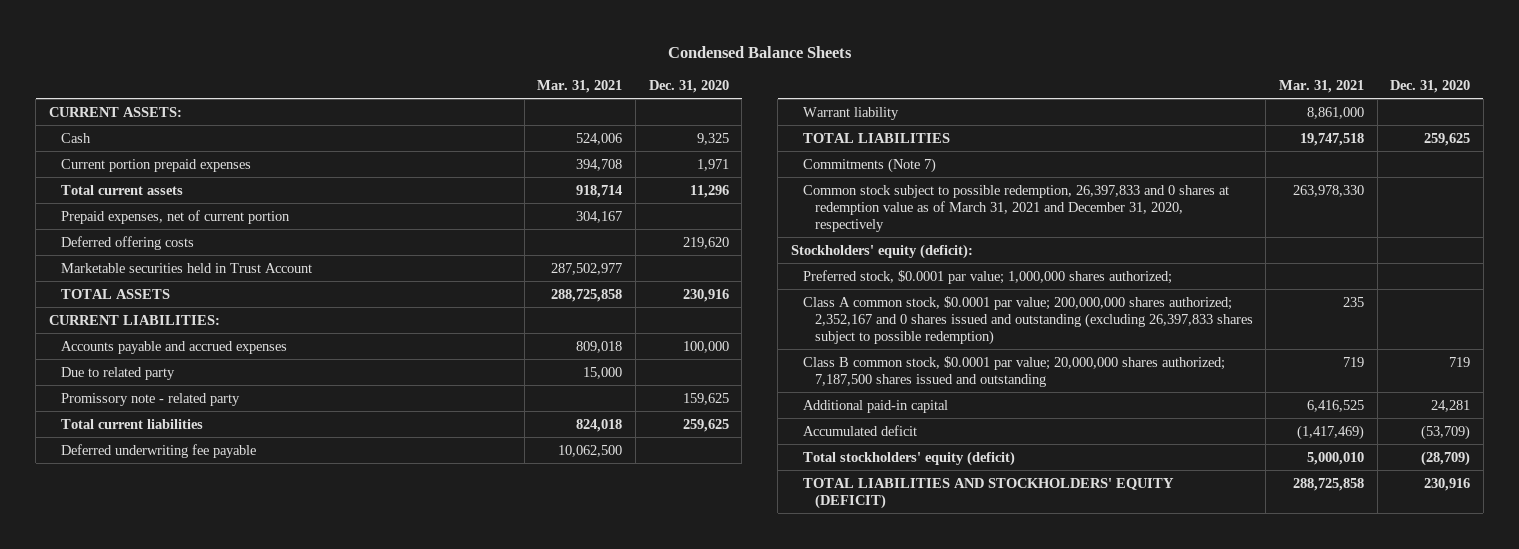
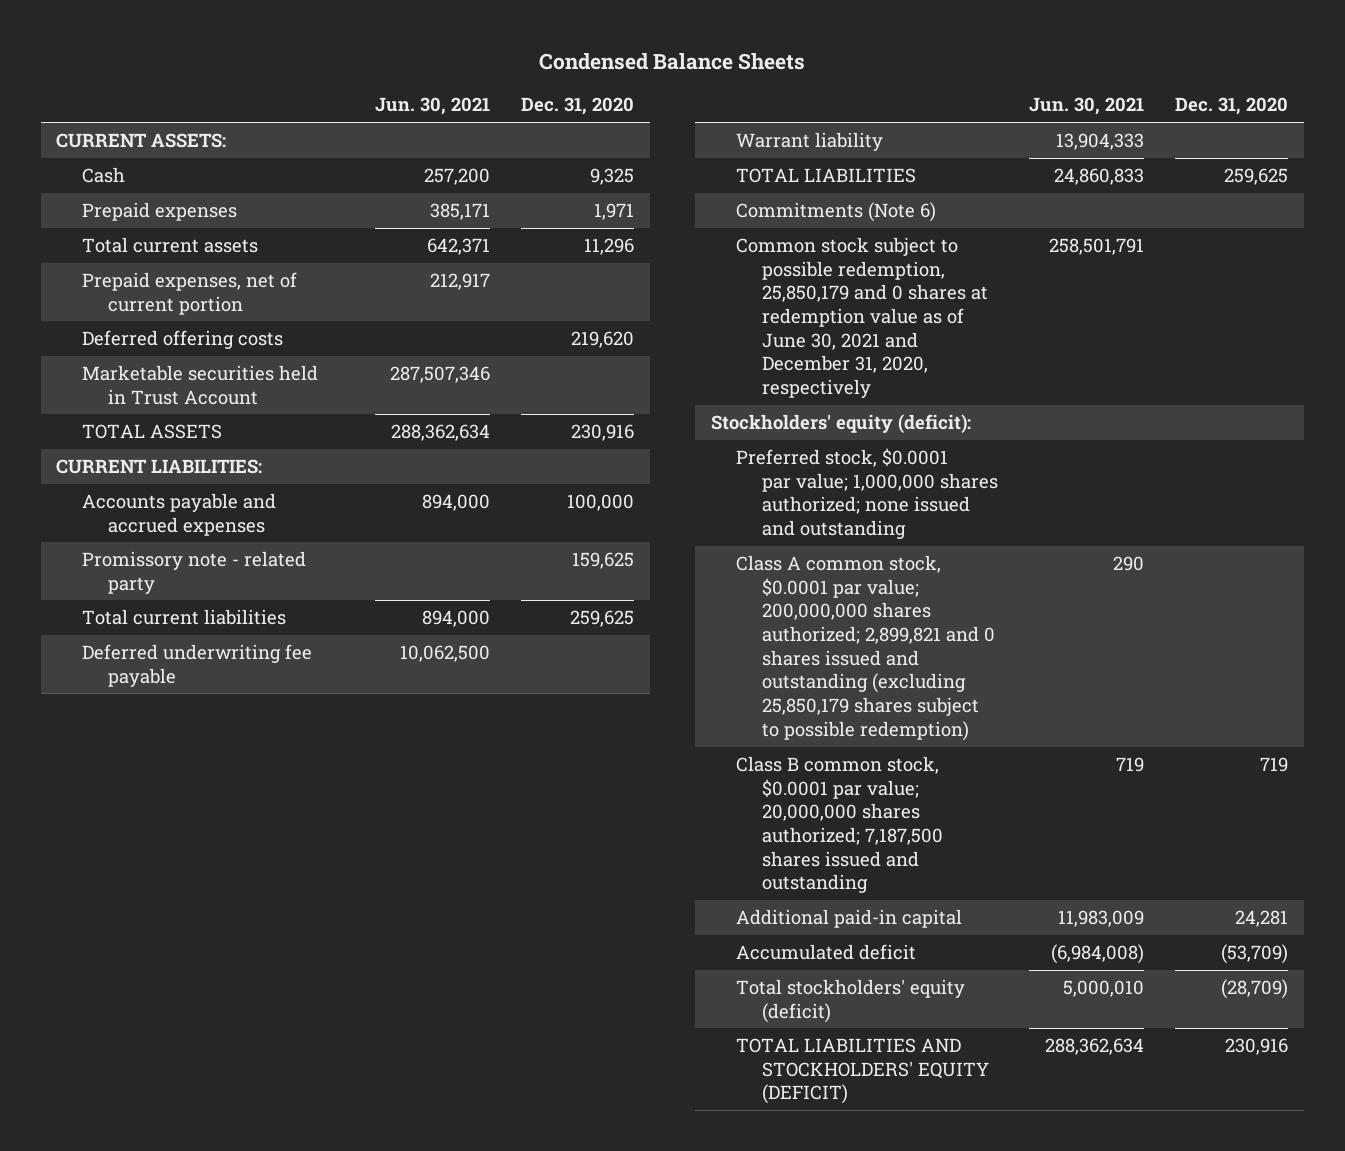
[537,79,623,93] Mar. 31, 2021 -> none
none -> [374,97,490,116] Jun. 30, 2021
[60,158,251,172] Current portion prepaid expenses -> [82,201,238,221] Prepaid expenses
[60,366,175,380] Due to related party -> none
[802,157,936,173] Commitments (Note 7) -> [736,201,937,222] Commitments (Note 6)
[802,184,1229,232] Common stock subject to possible redemption, 26,397,833 and 0 shares at redemption value as of March 31, 2021 and December 31, 2020, respectively -> [736,236,988,399] Common stock subject to possible redemption, 25,850,179 and 0 shares at redemption value as of June 30, 2021 and December 31, 2020, respectively
[802,269,1172,284] Preferred stock, $0.0001 par value; 1,000,000 shares authorized; -> [736,447,998,540] Preferred stock, $0.0001 par value; 1,000,000 shares authorized; none issued and outstanding
[802,295,1253,345] Class A common stock, $0.0001 par value; 200,000,000 shares authorized; 2,352,167 and 0 shares issued and outstanding (excluding 26,397,833 shares subject to possible redemption) -> [736,554,995,741] Class A common stock, $0.0001 par value; 200,000,000 shares authorized; 2,899,821 and 0 shares issued and outstanding (excluding 25,850,179 shares subject to possible redemption)

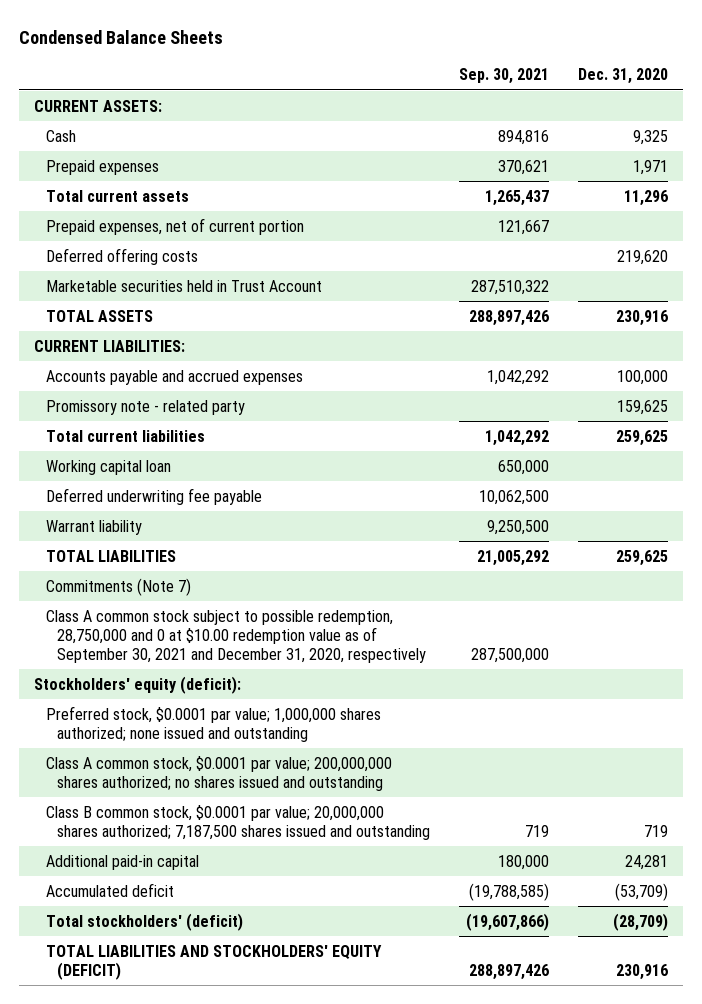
[374,97,490,116] Jun. 30, 2021 -> none
none -> [459,68,550,85] Sep. 30, 2021
none -> [45,459,171,475] Working capital loan
[736,201,937,222] Commitments (Note 6) -> [45,577,191,596] Commitments (Note 7)
[736,236,988,399] Common stock subject to possible redemption, 25,850,179 and 0 shares at redemption value as of June 30, 2021 and December 31, 2020, respectively -> [45,609,427,664] Class A common stock subject to possible redemption, 28,750,000 and 0 at $10.00 redemption value as of September 30, 2021 and December 31, 2020, respectively
[736,554,995,741] Class A common stock, $0.0001 par value; 200,000,000 shares authorized; 2,899,821 and 0 shares issued and outstanding (excluding 25,850,179 shares subject to possible redemption) -> [45,755,392,791] Class A common stock, $0.0001 par value; 200,000,000 shares authorized; no shares issued and outstanding
[736,978,966,1023] Total stockholders' equity (deficit) -> [45,912,243,931] Total stockholders' (deficit)

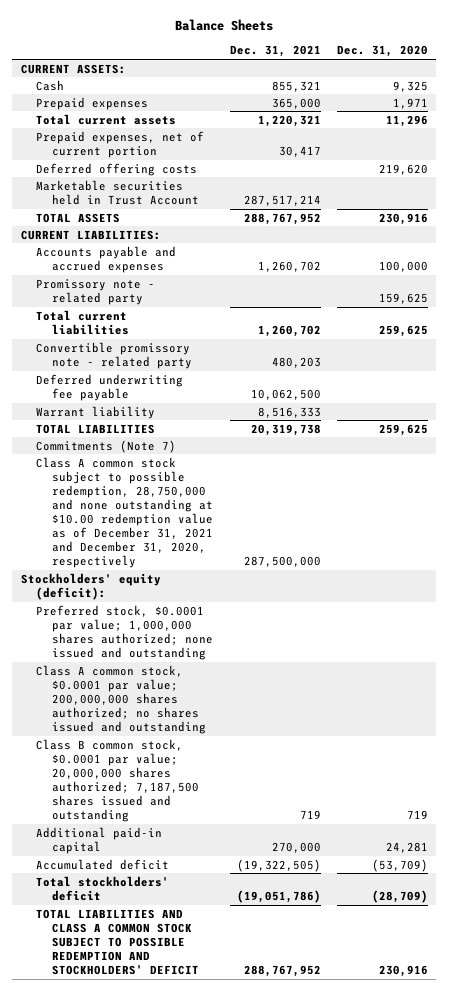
[19,29,224,44] Condensed Balance Sheets -> [175,19,274,32] Balance Sheets
[459,68,550,85] Sep. 30, 2021 -> none
none -> [229,45,321,58] Dec. 31, 2021
[45,459,171,475] Working capital loan -> none
none -> [36,341,193,369] Convertible promissory note - related party
[45,609,427,664] Class A common stock subject to possible redemption, 28,750,000 and 0 at $10.00 redemption value as of September 30, 2021 and December 31, 2020, respectively -> [36,456,214,568] Class A common stock subject to possible redemption, 28,750,000 and none outstanding at $10.00 redemption value as of December 31, 2021 and December 31, 2020, respectively
[45,912,243,931] Total stockholders' (deficit) -> [36,875,170,901] Total stockholders' deficit
[45,944,382,980] TOTAL LIABILITIES AND STOCKHOLDERS' EQUITY (DEFICIT) -> [36,908,200,975] TOTAL LIABILITIES AND CLASS A COMMON STOCK SUBJECT TO POSSIBLE REDEMPTION AND STOCKHOLDERS' DEFICIT

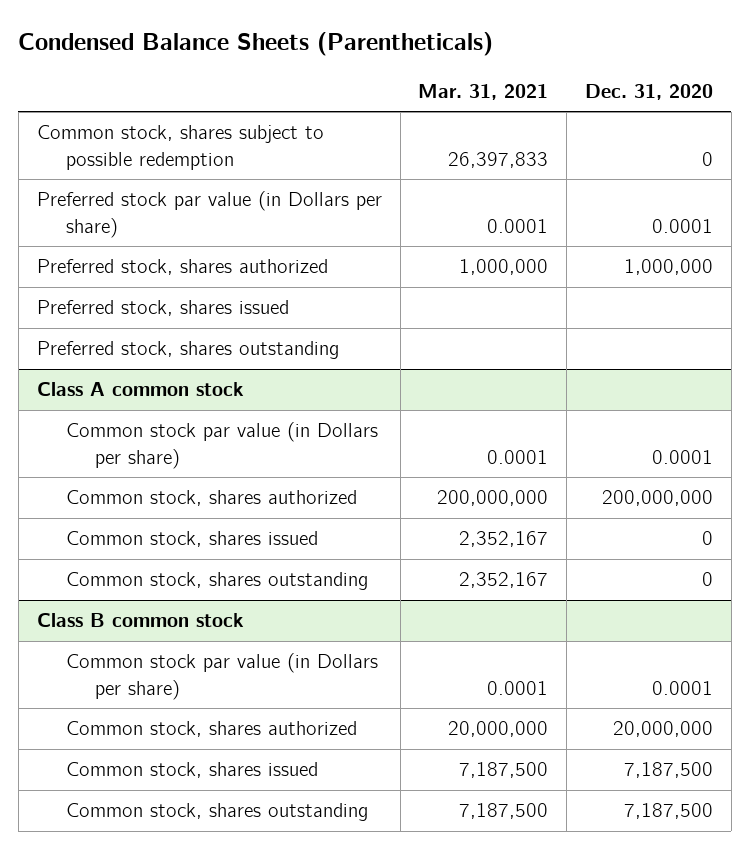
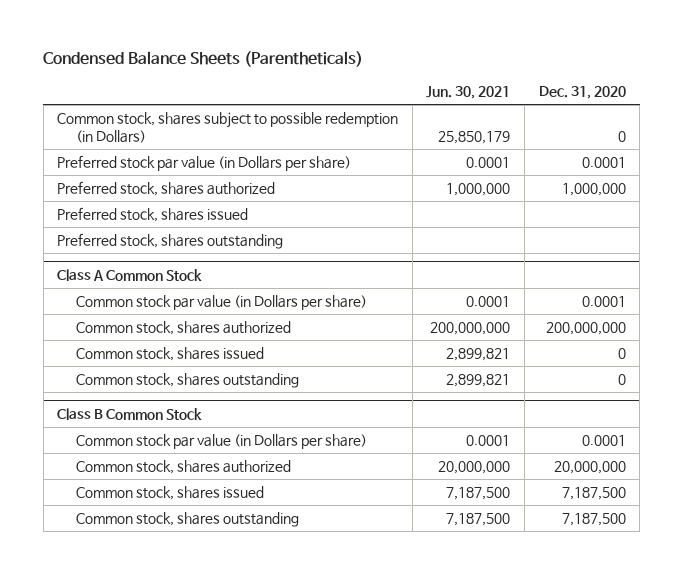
[418,83,549,100] Mar. 31, 2021 -> none
none -> [426,86,511,100] Jun. 30, 2021
[36,125,324,170] Common stock, shares subject to possible redemption -> [57,112,399,143] Common stock, shares subject to possible redemption (in Dollars)
[36,382,244,397] Class A common stock -> [57,268,203,281] Class A Common Stock
[36,613,244,628] Class B common stock -> [57,407,203,420] Class B Common Stock

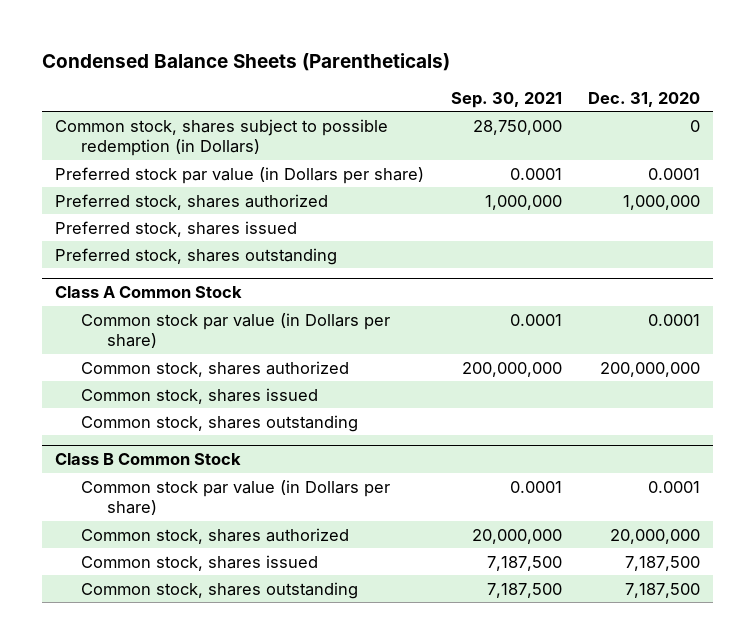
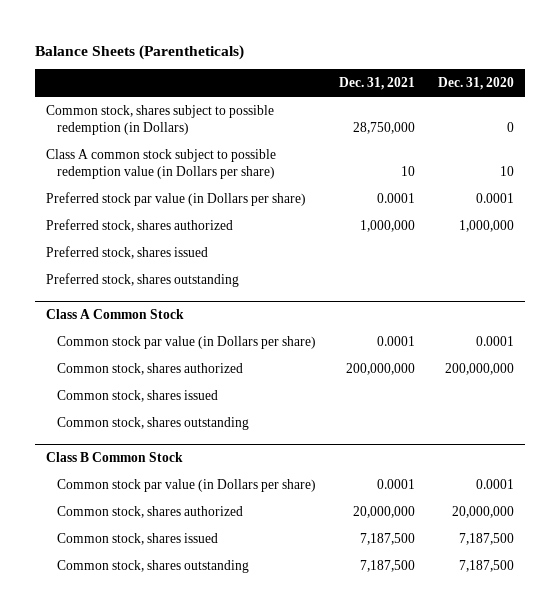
[42,52,451,71] Condensed Balance Sheets (Parentheticals) -> [35,44,245,60] Balance Sheets (Parentheticals)
[450,91,562,108] Sep. 30, 2021 -> none
none -> [339,77,416,91] Dec. 31, 2021
none -> [46,148,277,179] Class A common stock subject to possible redemption value (in Dollars per share)

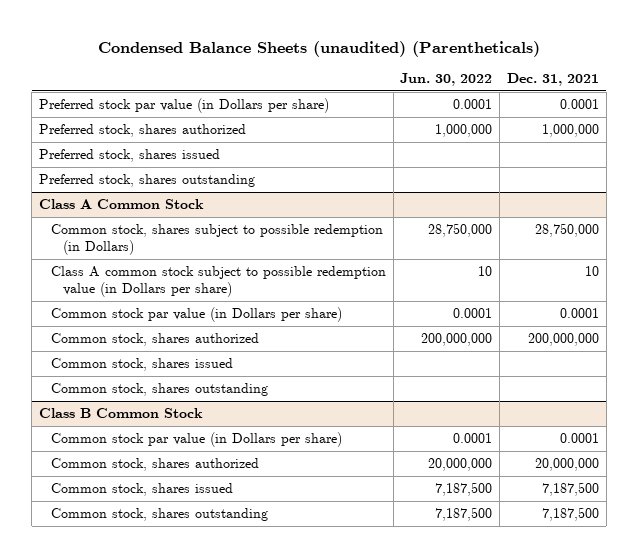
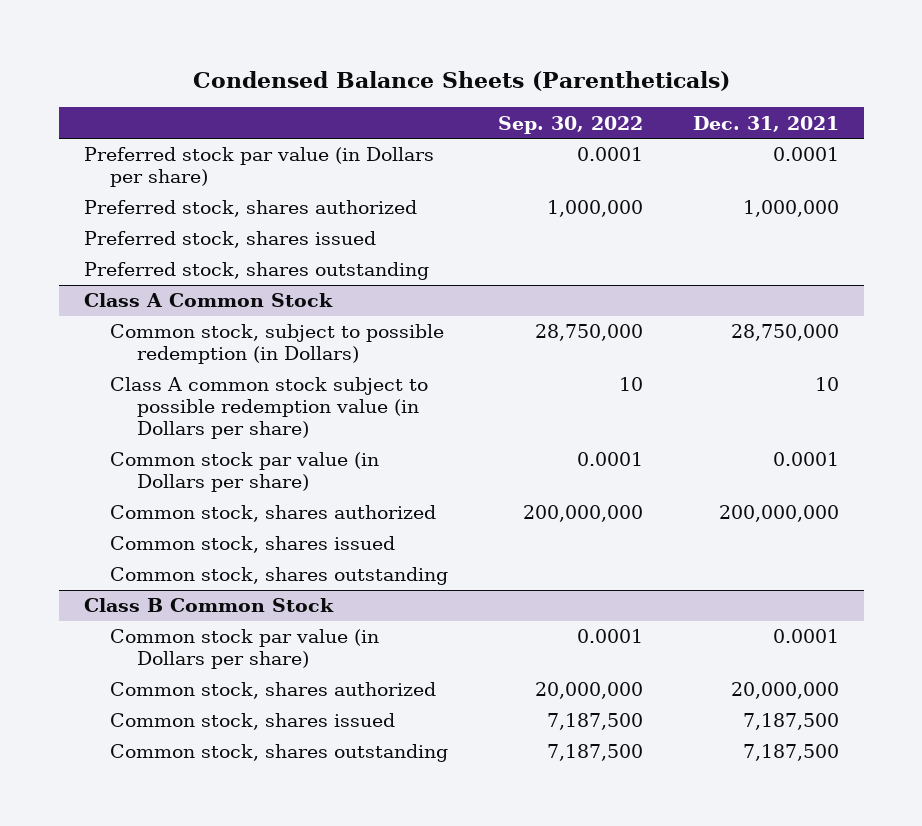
[97,40,540,57] Condensed Balance Sheets (unaudited) (Parentheticals) -> [193,71,731,92] Condensed Balance Sheets (Parentheticals)
[400,73,493,87] Jun. 30, 2022 -> none
none -> [497,115,643,134] Sep. 30, 2022
[51,224,384,256] Common stock, shares subject to possible redemption (in Dollars) -> [110,324,445,365] Common stock, subject to possible redemption (in Dollars)

